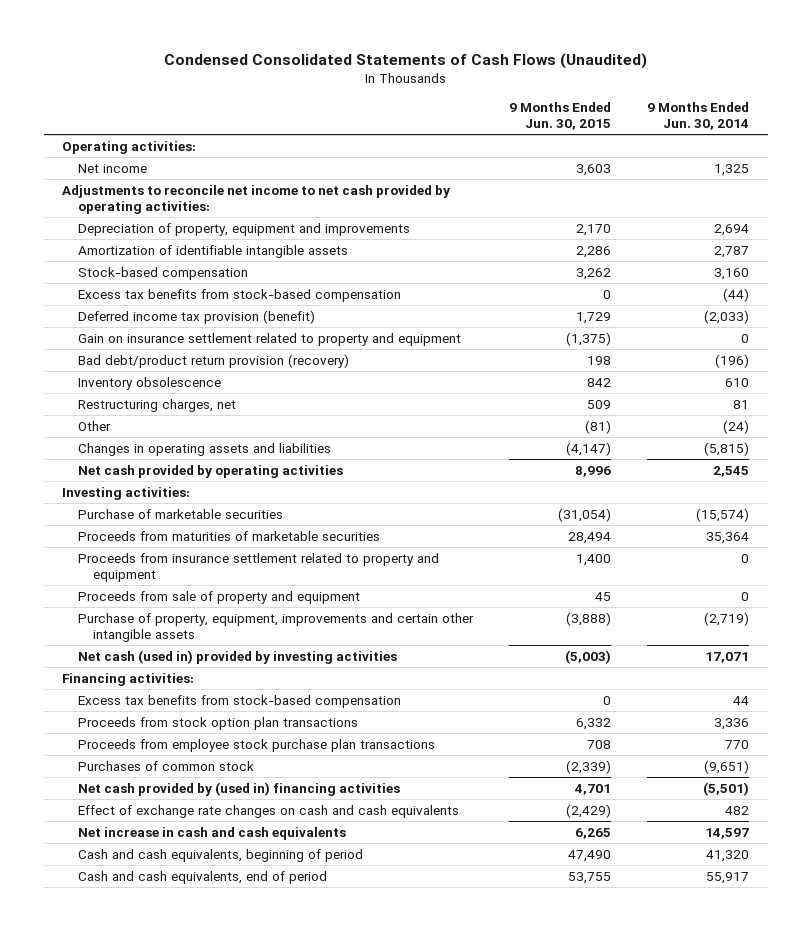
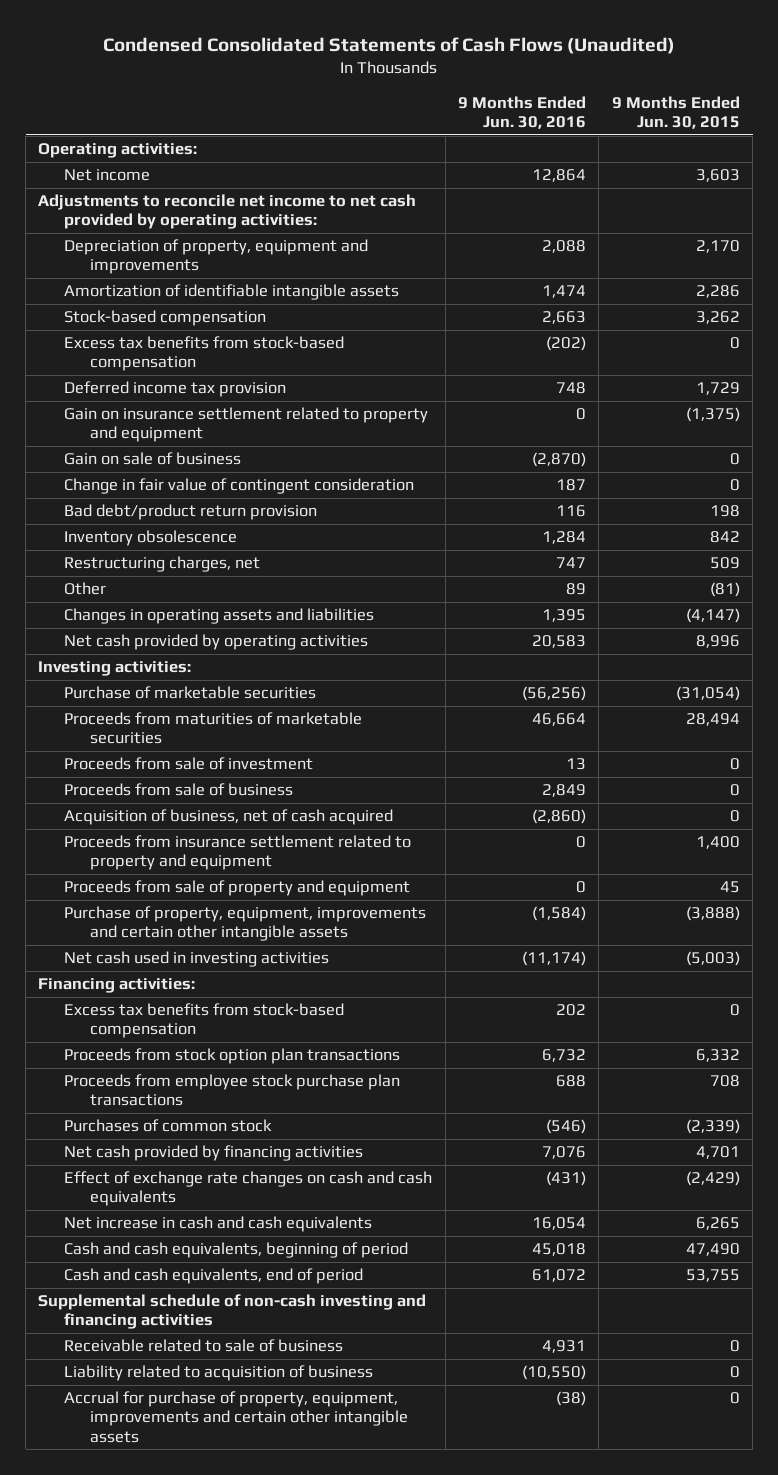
[647,101,750,131] 9 Months Ended Jun. 30, 2014 -> none
none -> [458,95,587,130] 9 Months Ended Jun. 30, 2016
[77,309,315,324] Deferred income tax provision (benefit) -> [64,381,287,398] Deferred income tax provision
none -> [64,452,242,466] Gain on sale of business
none -> [64,478,415,495] Change in fair value of contingent consideration
[77,353,349,368] Bad debt/product return provision (recovery) -> [64,504,318,521] Bad debt/product return provision
none -> [64,757,314,771] Proceeds from sale of investment
none -> [64,783,294,797] Proceeds from sale of business
none -> [64,809,394,826] Acquisition of business, net of cash acquired
[77,649,397,664] Net cash (used in) provided by investing activities -> [64,951,330,968] Net cash used in investing activities
[77,781,400,796] Net cash provided by (used in) financing activities -> [64,1145,364,1162] Net cash provided by financing activities
none -> [38,1294,427,1330] Supplemental schedule of non-cash investing and financing activities
none -> [64,1339,344,1353] Receivable related to sale of business
none -> [64,1365,374,1382] Liability related to acquisition of business
none -> [64,1391,409,1443] Accrual for purchase of property, equipment, improvements and certain other intangible assets

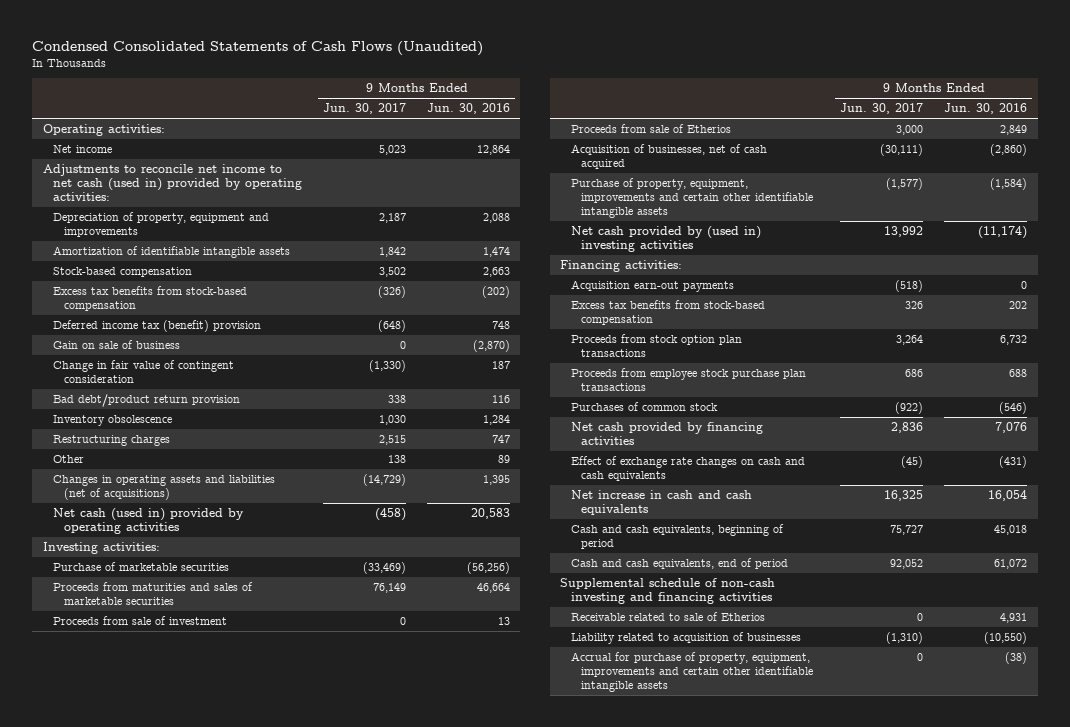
[611,95,740,130] 9 Months Ended Jun. 30, 2015 -> none
none -> [323,103,407,115] Jun. 30, 2017
[38,194,417,230] Adjustments to reconcile net income to net cash provided by operating activities: -> [42,164,303,202] Adjustments to reconcile net income to net cash (used in) provided by operating activities:
[64,407,429,443] Gain on insurance settlement related to property and equipment -> none
[64,381,287,398] Deferred income tax provision -> [53,320,262,333] Deferred income tax (benefit) provision
[64,556,261,573] Restructuring charges, net -> [53,435,171,447] Restructuring charges
[64,608,375,625] Changes in operating assets and liabilities -> [53,475,276,501] Changes in operating assets and liabilities (net of acquisitions)
[64,634,369,651] Net cash provided by operating activities -> [53,508,245,535] Net cash (used in) provided by operating activities
[64,712,363,745] Proceeds from maturities of marketable securities -> [53,582,254,606] Proceeds from maturities and sales of marketable securities
[64,835,412,871] Proceeds from insurance settlement related to property and equipment -> none
[64,880,411,897] Proceeds from sale of property and equipment -> none
[64,783,294,797] Proceeds from sale of business -> [570,124,731,134] Proceeds from sale of Etherios
[64,809,394,826] Acquisition of business, net of cash acquired -> [570,144,767,170] Acquisition of businesses, net of cash acquired
[64,906,427,942] Purchase of property, equipment, improvements and certain other intangible assets -> [570,178,813,219] Purchase of property, equipment, improvements and certain other identifiable intangible assets
[64,951,330,968] Net cash used in investing activities -> [570,226,761,253] Net cash provided by (used in) investing activities
none -> [570,280,734,293] Acquisition earn-out payments
[64,1339,344,1353] Receivable related to sale of business -> [570,612,765,622] Receivable related to sale of Etherios
[64,1365,374,1382] Liability related to acquisition of business -> [570,632,801,645] Liability related to acquisition of businesses
[64,1391,409,1443] Accrual for purchase of property, equipment, improvements and certain other intangible assets -> [570,652,813,693] Accrual for purchase of property, equipment, improvements and certain other identifiable intangible assets

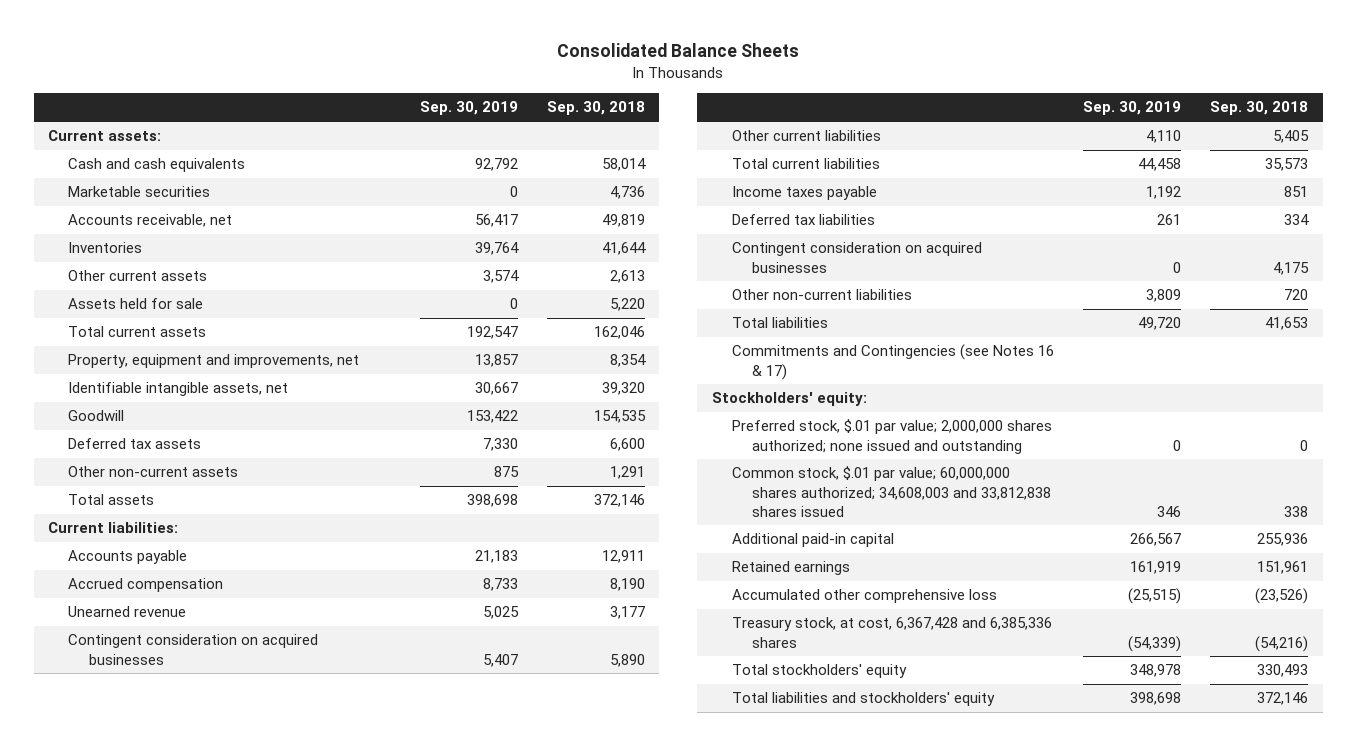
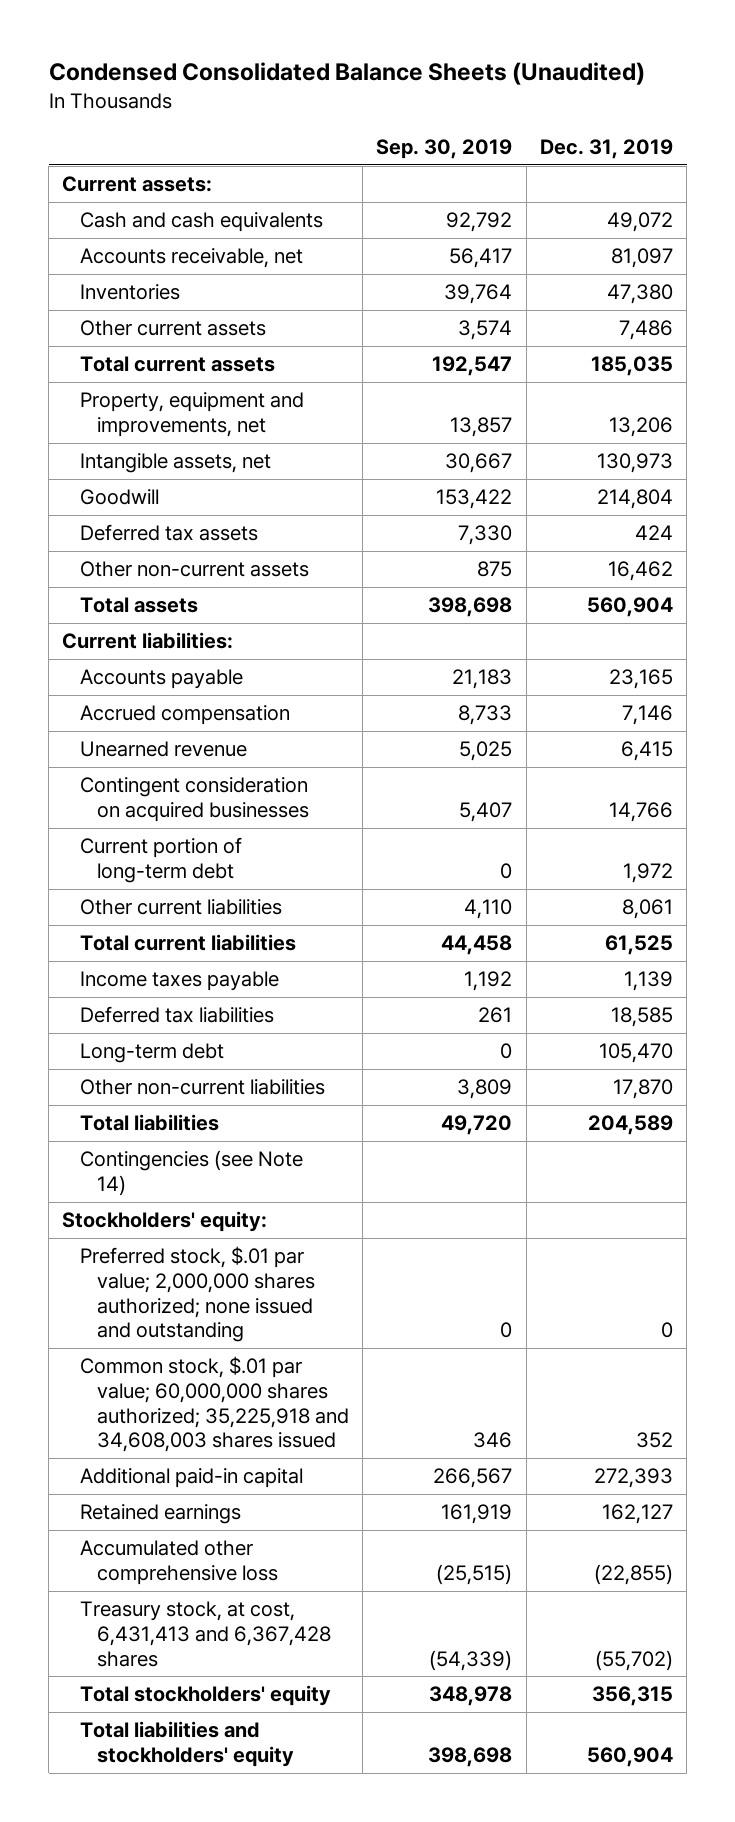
[557,43,800,58] Consolidated Balance Sheets -> [48,62,645,86] Condensed Consolidated Balance Sheets (Unaudited)
[546,101,645,116] Sep. 30, 2018 -> none
none -> [540,138,674,159] Dec. 31, 2019
[68,186,211,198] Marketable securities -> none
[68,298,204,310] Assets held for sale -> none
[68,382,289,397] Identifiable intangible assets, net -> [79,453,271,474] Intangible assets, net
none -> [79,837,242,883] Current portion of long-term debt
[731,242,982,273] Contingent consideration on acquired businesses -> none
none -> [79,1043,224,1064] Long-term debt
[731,344,1054,380] Commitments and Contingencies (see Notes 16 & 17) -> [79,1150,303,1196] Contingencies (see Note 14)
[731,466,1051,517] Common stock, $.01 par value; 60,000,000 shares authorized; 34,608,003 and 33,812,838 shares issued -> [79,1356,349,1453] Common stock, $.01 par value; 60,000,000 shares authorized; 35,225,918 and 34,608,003 shares issued
[731,617,1052,648] Treasury stock, at cost, 6,367,428 and 6,385,336 shares -> [79,1601,331,1667] Treasury stock, at cost, 6,431,413 and 6,367,428 shares

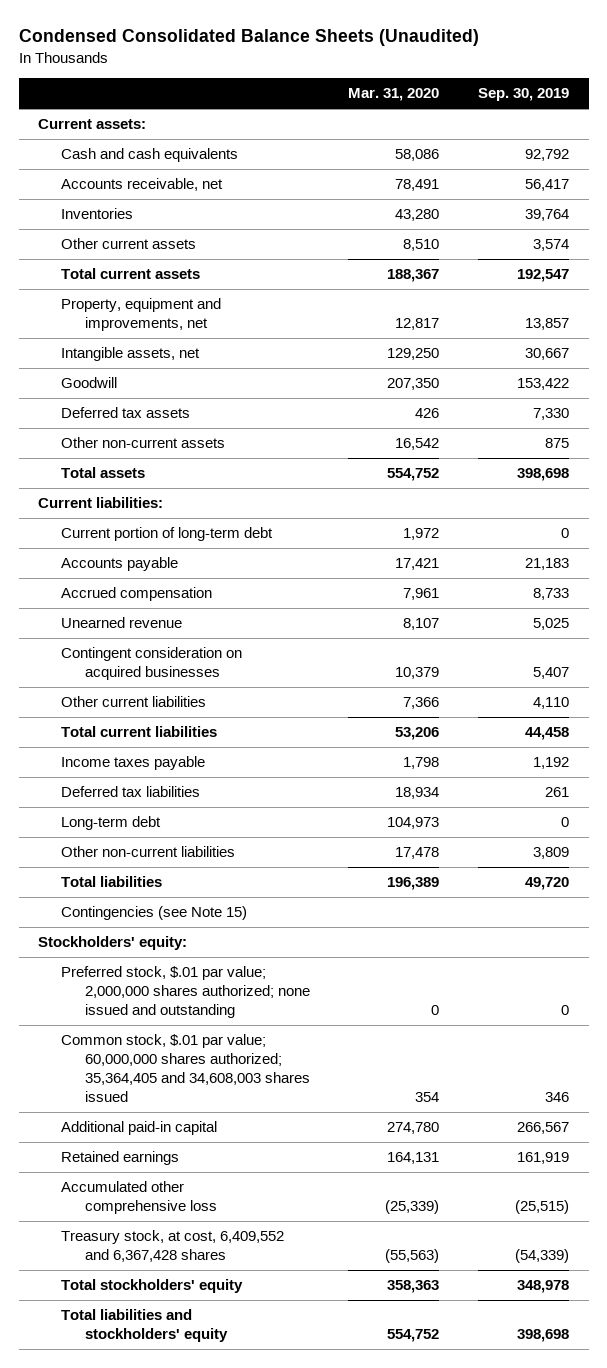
[540,138,674,159] Dec. 31, 2019 -> none
none -> [348,88,440,102] Mar. 31, 2020
[79,837,242,883] Current portion of long-term debt -> [61,527,274,542] Current portion of long-term debt
[79,1150,303,1196] Contingencies (see Note 14) -> [61,906,248,921] Contingencies (see Note 15)
[79,1356,349,1453] Common stock, $.01 par value; 60,000,000 shares authorized; 35,225,918 and 34,608,003 shares issued -> [61,1034,310,1102] Common stock, $.01 par value; 60,000,000 shares authorized; 35,364,405 and 34,608,003 shares issued
[79,1601,331,1667] Treasury stock, at cost, 6,431,413 and 6,367,428 shares -> [61,1230,285,1263] Treasury stock, at cost, 6,409,552 and 6,367,428 shares

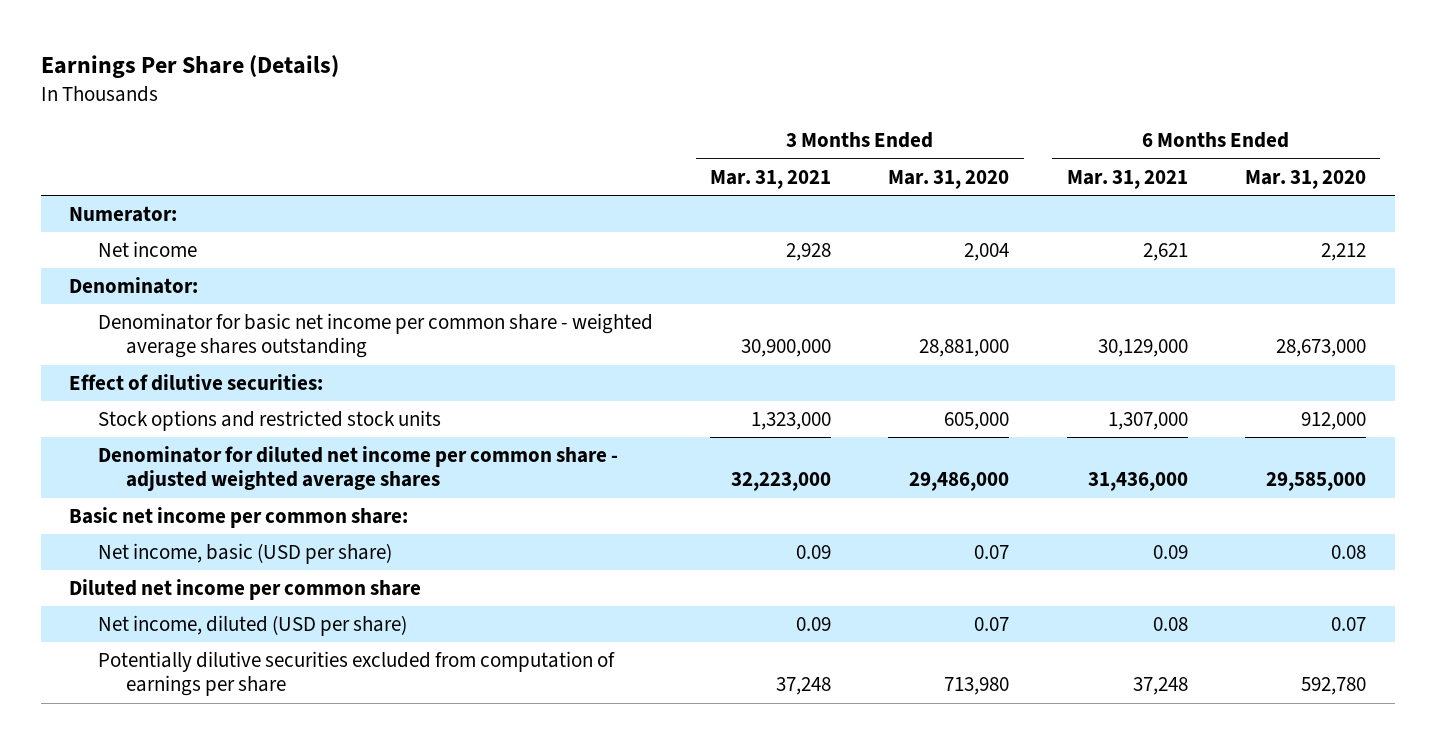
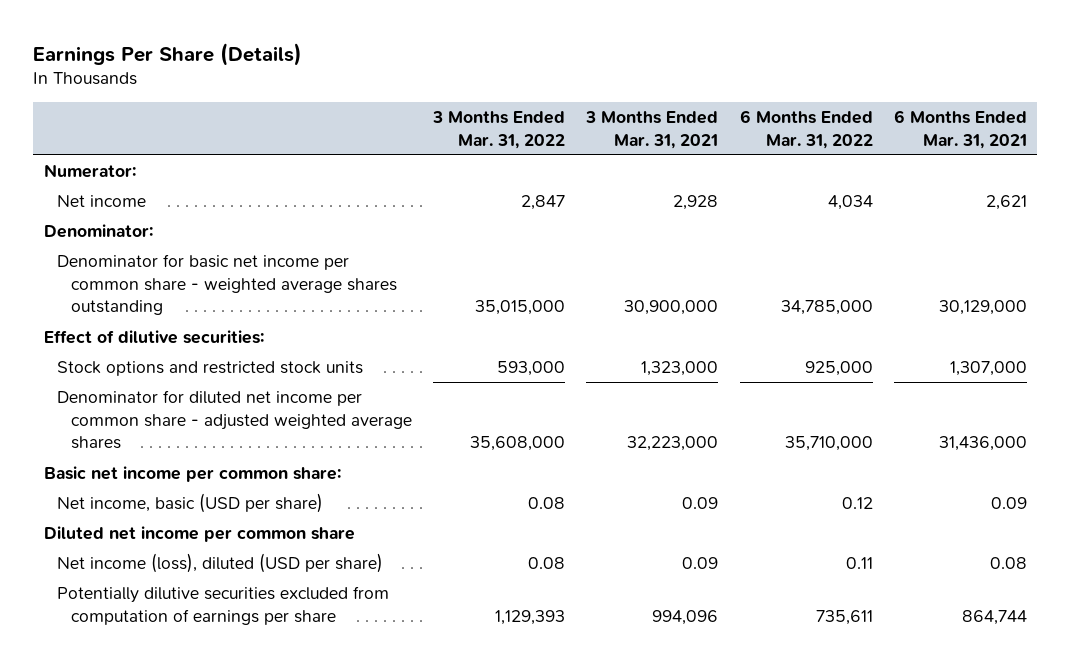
[888,169,1010,189] Mar. 31, 2020 -> none
[1245,169,1367,189] Mar. 31, 2020 -> none
none -> [432,111,566,149] 3 Months Ended Mar. 31, 2022
none -> [739,110,873,149] 6 Months Ended Mar. 31, 2022
[97,615,407,637] Net income, diluted (USD per share) -> [57,553,384,574] Net income (loss), diluted (USD per share)
[776,677,832,696] 37,248 -> [652,609,719,625] 994,096
[1132,677,1188,696] 37,248 -> [961,609,1027,625] 864,744

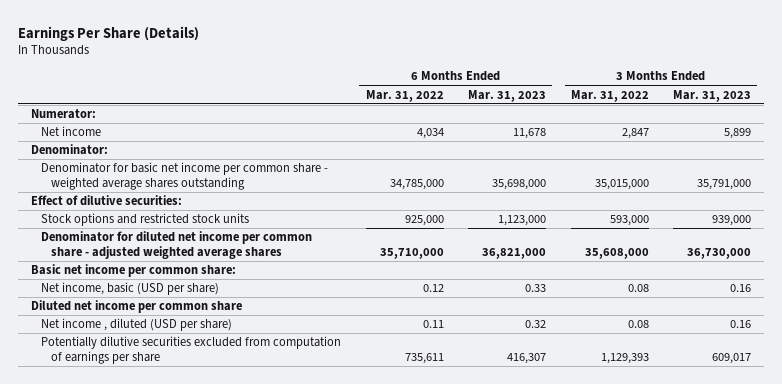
[585,111,719,149] 3 Months Ended Mar. 31, 2021 -> none
[893,110,1027,149] 6 Months Ended Mar. 31, 2021 -> none
none -> [468,89,547,102] Mar. 31, 2023
none -> [673,89,752,102] Mar. 31, 2023
[57,553,384,574] Net income (loss), diluted (USD per share) -> [41,318,233,332] Net income , diluted (USD per share)

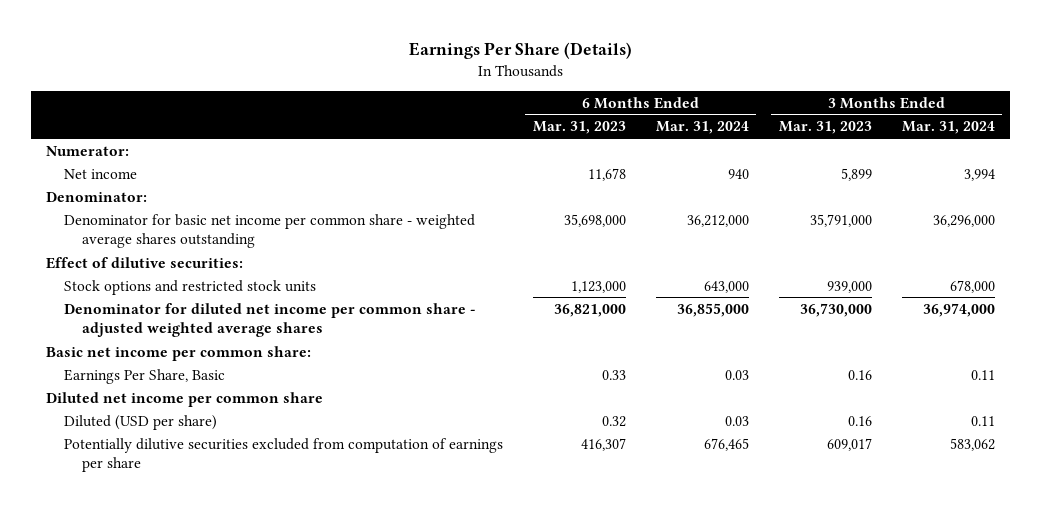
[365,89,444,102] Mar. 31, 2022 -> none
[570,89,649,102] Mar. 31, 2022 -> none
none -> [655,121,749,135] Mar. 31, 2024
none -> [901,121,995,135] Mar. 31, 2024
[41,282,220,296] Net income, basic (USD per share) -> [64,368,226,384] Earnings Per Share, Basic
[41,318,233,332] Net income , diluted (USD per share) -> [64,414,218,430] Diluted (USD per share)

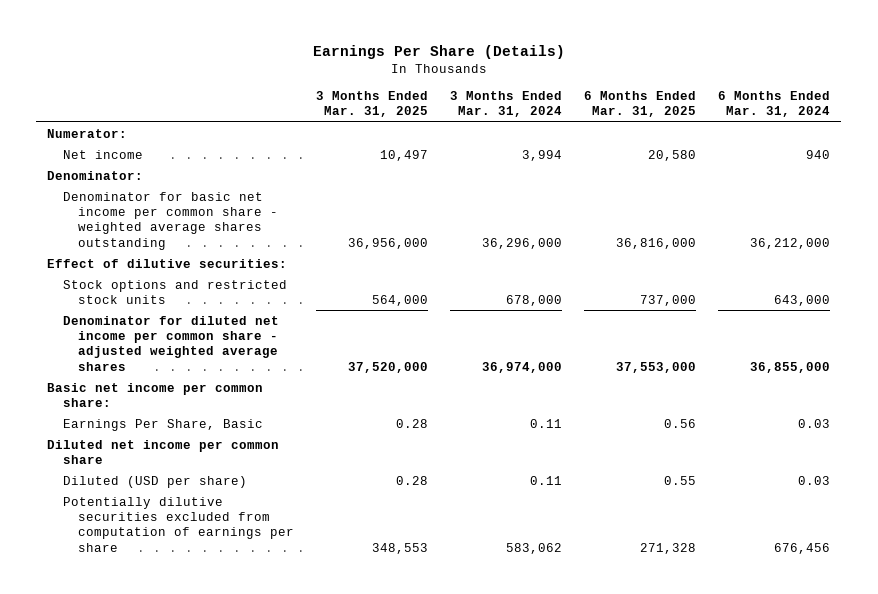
[532,121,626,135] Mar. 31, 2023 -> none
[778,121,872,135] Mar. 31, 2023 -> none
none -> [316,90,429,118] 3 Months Ended Mar. 31, 2025
none -> [584,90,697,118] 6 Months Ended Mar. 31, 2025
[703,437,749,451] 676,465 -> [774,542,831,554] 676,456

